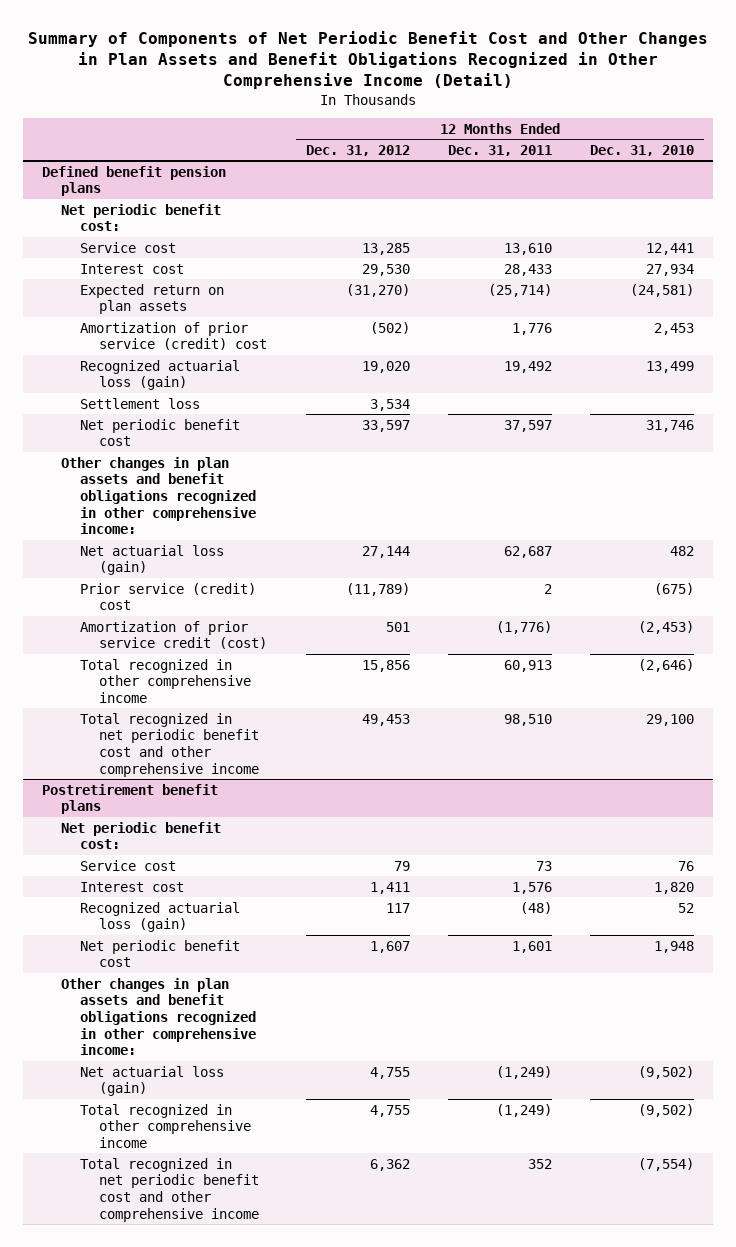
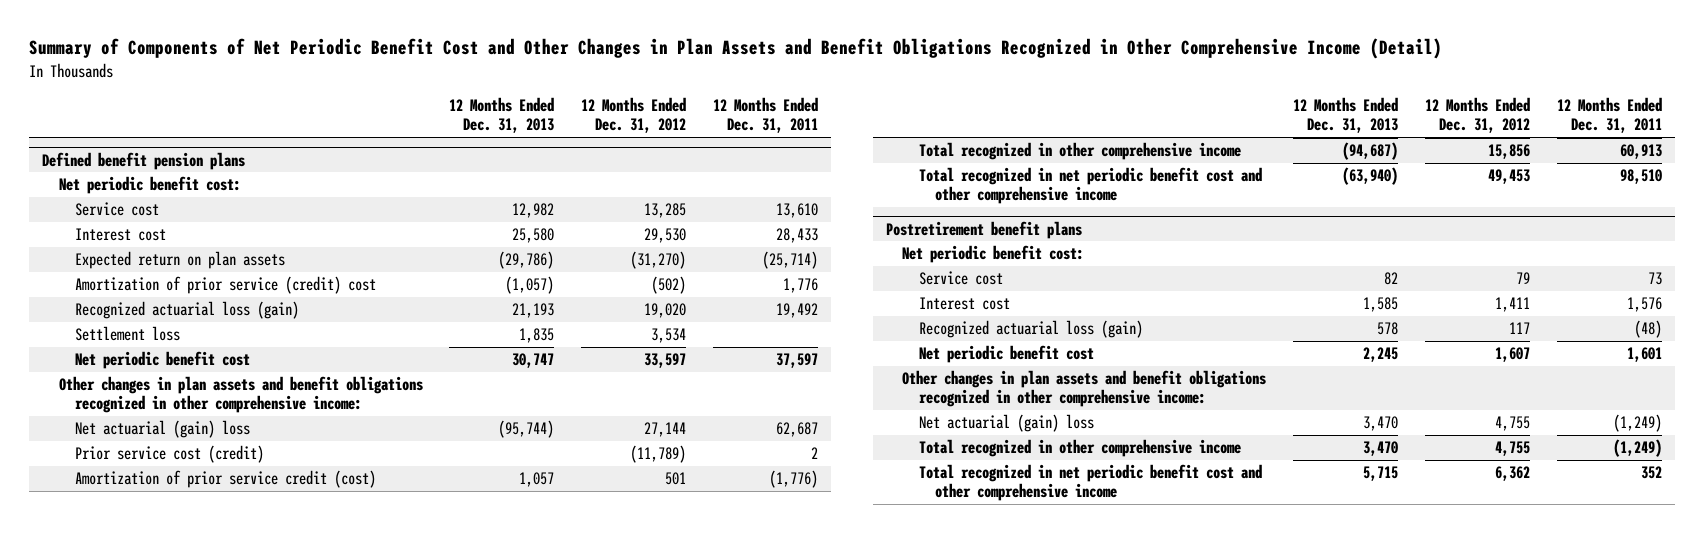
[590,144,695,156] Dec. 31, 2010 -> none
none -> [449,97,555,134] 12 Months Ended Dec. 31, 2013
[80,544,225,576] Net actuarial loss (gain) -> [74,420,250,439] Net actuarial (gain) loss
[80,582,257,611] Prior service (credit) cost -> [74,445,264,464] Prior service cost (credit)
[80,1065,225,1097] Net actuarial loss (gain) -> [918,414,1094,433] Net actuarial (gain) loss

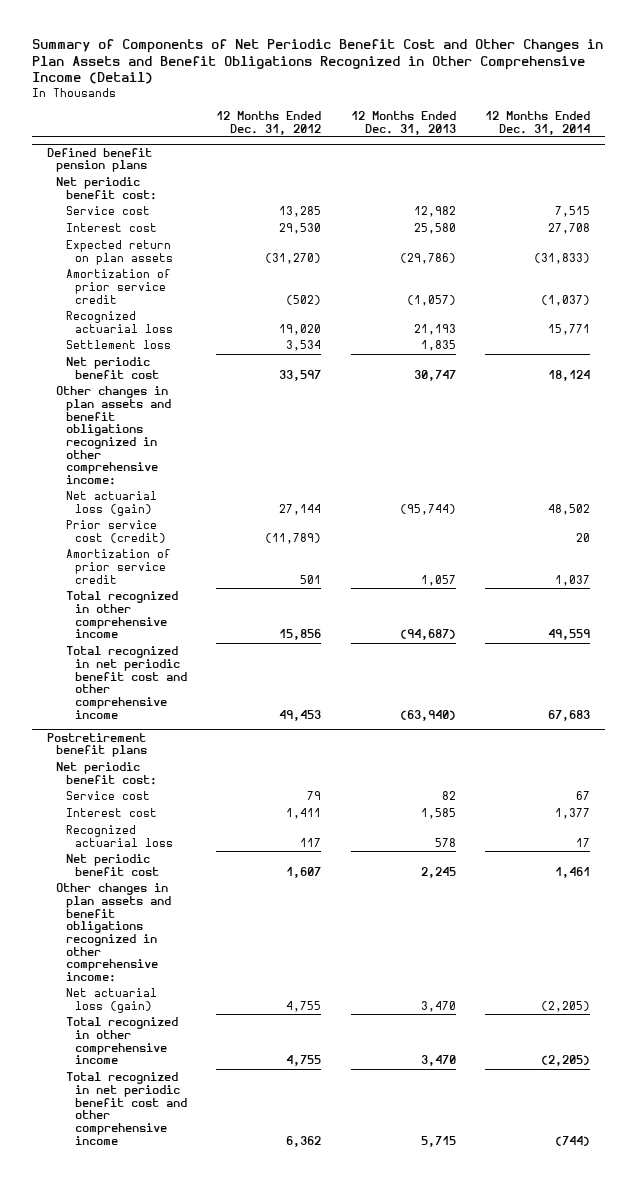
[712,97,818,134] 12 Months Ended Dec. 31, 2011 -> none
none -> [485,111,591,135] 12 Months Ended Dec. 31, 2014
[74,276,376,295] Amortization of prior service (credit) cost -> [65,269,171,304] Amortization of prior service credit
[74,301,299,320] Recognized actuarial loss (gain) -> [65,311,173,334] Recognized actuarial loss
[74,420,250,439] Net actuarial (gain) loss -> [65,491,157,517] Net actuarial loss (gain)
[74,470,376,489] Amortization of prior service credit (cost) -> [65,549,171,584] Amortization of prior service credit
[918,320,1143,339] Recognized actuarial loss (gain) -> [65,825,173,848] Recognized actuarial loss
[918,414,1094,433] Net actuarial (gain) loss -> [65,988,157,1014] Net actuarial loss (gain)

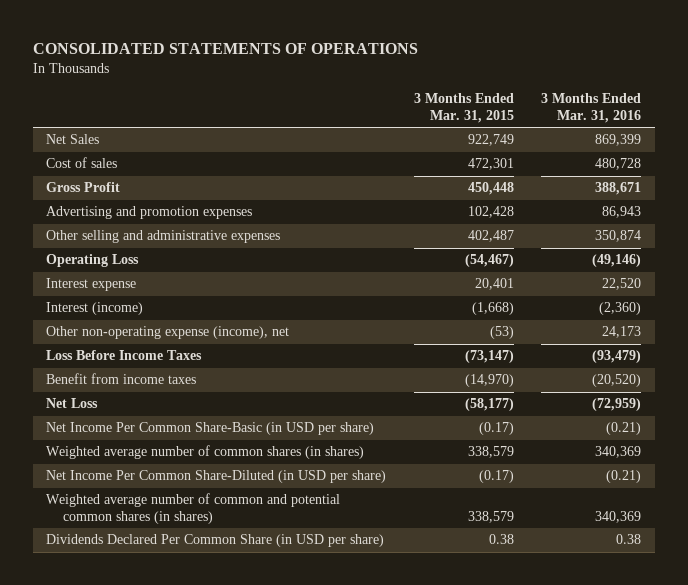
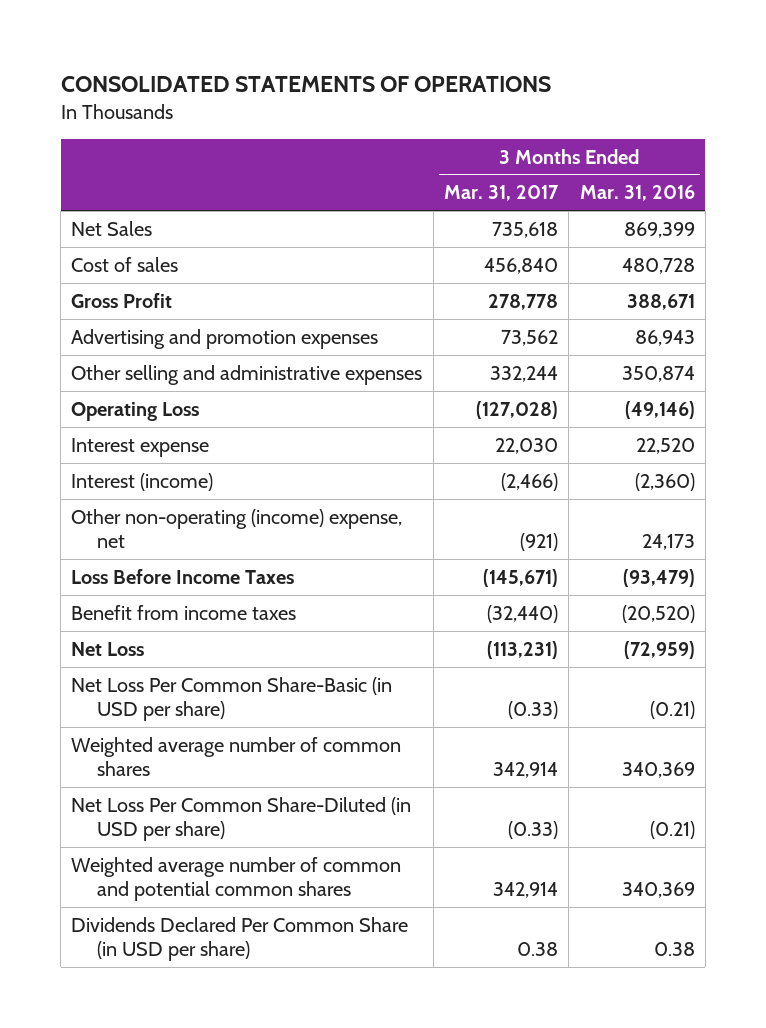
[413,93,514,123] 3 Months Ended Mar. 31, 2015 -> none
none -> [443,185,559,202] Mar. 31, 2017
[46,326,290,340] Other non-operating expense (income), net -> [71,508,403,549] Other non-operating (income) expense, net
[46,422,375,436] Net Income Per Common Share-Basic (in USD per share) -> [71,676,393,722] Net Loss Per Common Share-Basic (in USD per share)
[46,445,365,460] Weighted average number of common shares (in shares) -> [71,736,402,777] Weighted average number of common shares
[46,470,387,484] Net Income Per Common Share-Diluted (in USD per share) -> [71,796,412,842] Net Loss Per Common Share-Diluted (in USD per share)
[46,493,341,524] Weighted average number of common and potential common shares (in shares) -> [71,856,402,902] Weighted average number of common and potential common shares

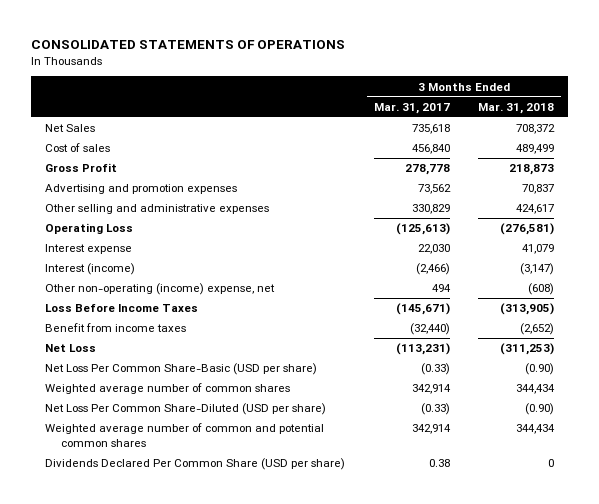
[579,185,695,202] Mar. 31, 2016 -> none
none -> [478,102,555,114] Mar. 31, 2018
[489,365,558,382] 332,244 -> [411,204,450,215] 330,829
[475,400,558,419] (127,028) -> [395,223,450,236] (125,613)
[519,533,558,552] (921) -> [431,284,451,293] 494
[71,676,393,722] Net Loss Per Common Share-Basic (in USD per share) -> [45,363,318,376] Net Loss Per Common Share-Basic (USD per share)
[71,796,412,842] Net Loss Per Common Share-Diluted (in USD per share) -> [45,403,327,416] Net Loss Per Common Share-Diluted (USD per share)
[71,916,409,962] Dividends Declared Per Common Share (in USD per share) -> [45,458,346,471] Dividends Declared Per Common Share (USD per share)

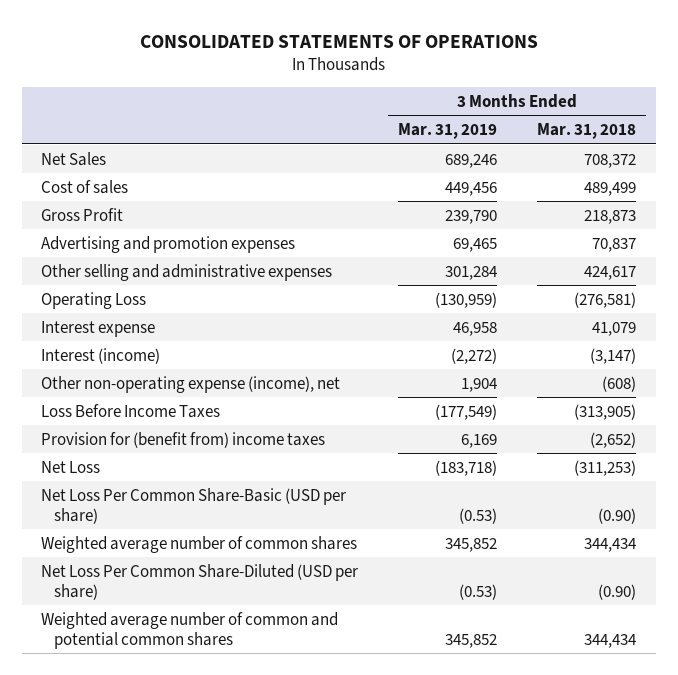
[373,102,450,114] Mar. 31, 2017 -> none
none -> [398,123,498,140] Mar. 31, 2019
[45,283,276,296] Other non-operating (income) expense, net -> [41,375,341,393] Other non-operating expense (income), net
[45,323,187,333] Benefit from income taxes -> [41,431,326,448] Provision for (benefit from) income taxes
[45,458,346,471] Dividends Declared Per Common Share (USD per share) -> none

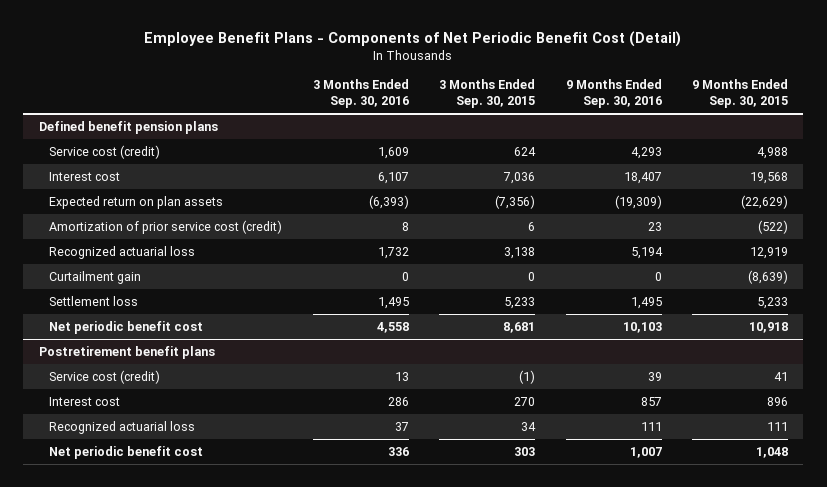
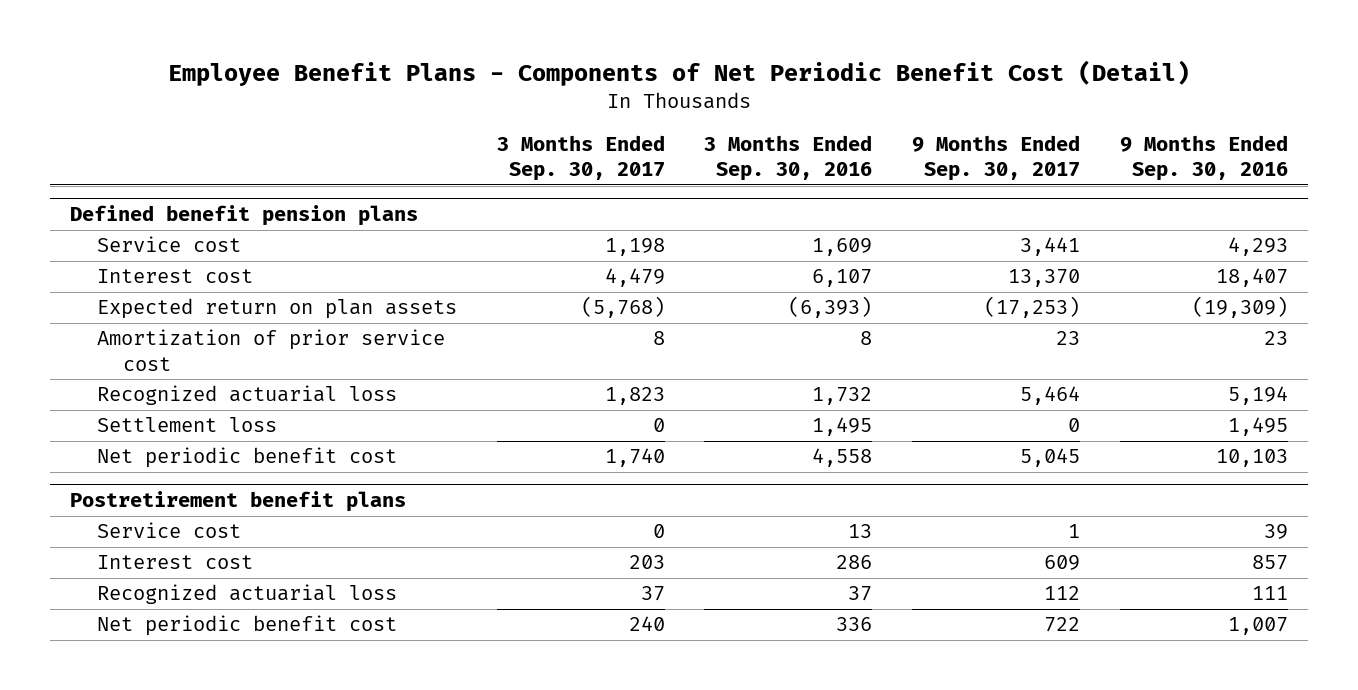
[439,79,536,109] 3 Months Ended Sep. 30, 2015 -> none
[692,79,789,109] 9 Months Ended Sep. 30, 2015 -> none
none -> [496,134,665,182] 3 Months Ended Sep. 30, 2017
none -> [912,134,1081,182] 9 Months Ended Sep. 30, 2017
[49,144,161,159] Service cost (credit) -> [96,236,241,253] Service cost
[49,219,283,234] Amortization of prior service cost (credit) -> [96,329,445,371] Amortization of prior service cost
[49,270,142,284] Curtailment gain -> none
[49,369,161,384] Service cost (credit) -> [96,522,241,539] Service cost

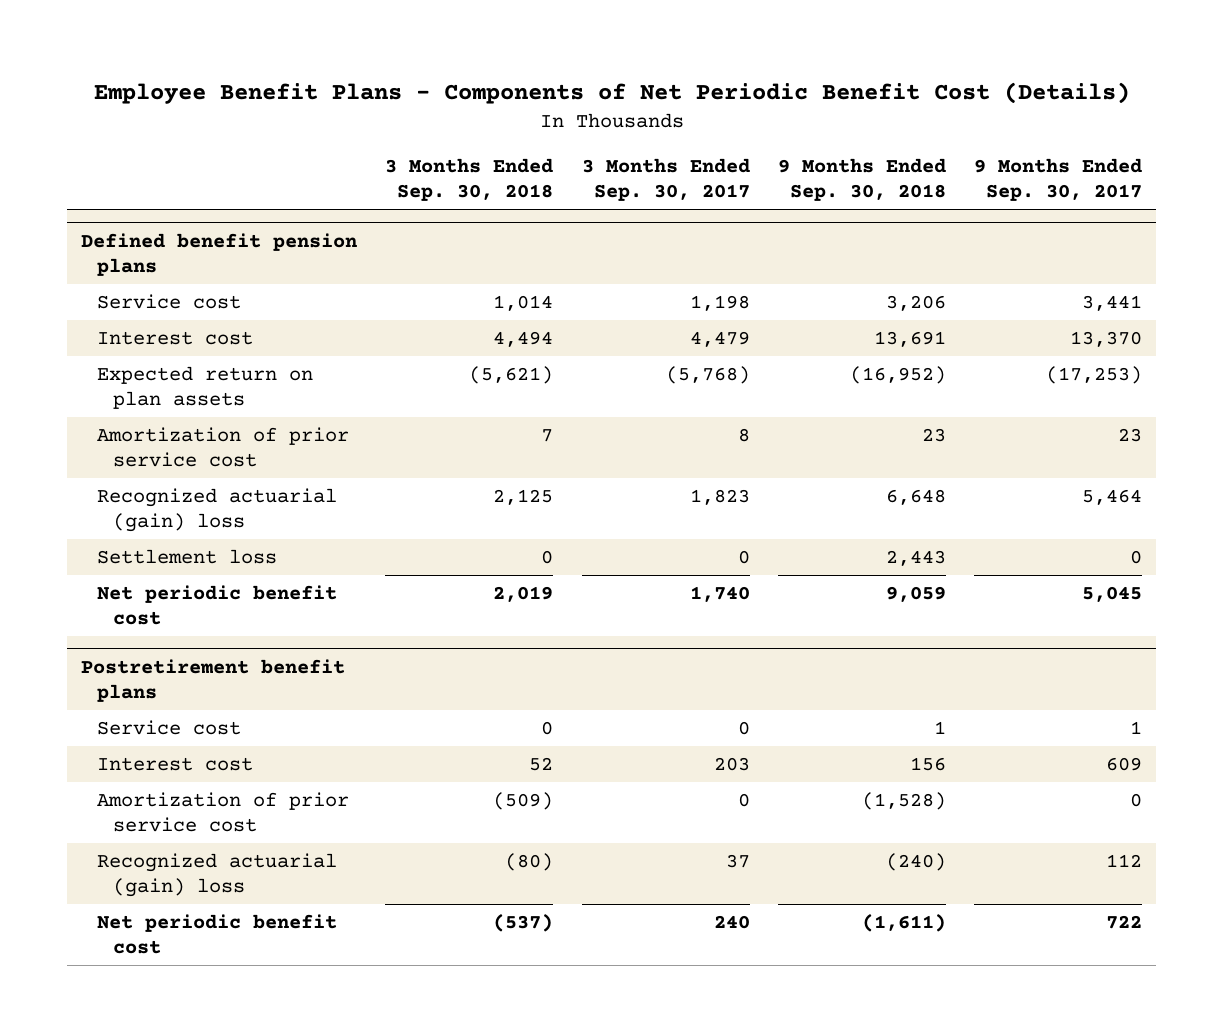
[168,60,1191,87] Employee Benefit Plans - Components of Net Periodic Benefit Cost (Detail) -> [93,82,1130,105] Employee Benefit Plans - Components of Net Periodic Benefit Cost (Details)
[704,134,873,182] 3 Months Ended Sep. 30, 2016 -> none
[1120,134,1289,182] 9 Months Ended Sep. 30, 2016 -> none
none -> [385,158,554,202] 3 Months Ended Sep. 30, 2018
none -> [777,158,946,202] 9 Months Ended Sep. 30, 2018
[96,385,397,406] Recognized actuarial loss -> [97,488,338,533] Recognized actuarial (gain) loss
none -> [97,792,350,833] Amortization of prior service cost
[96,584,397,605] Recognized actuarial loss -> [97,853,338,898] Recognized actuarial (gain) loss

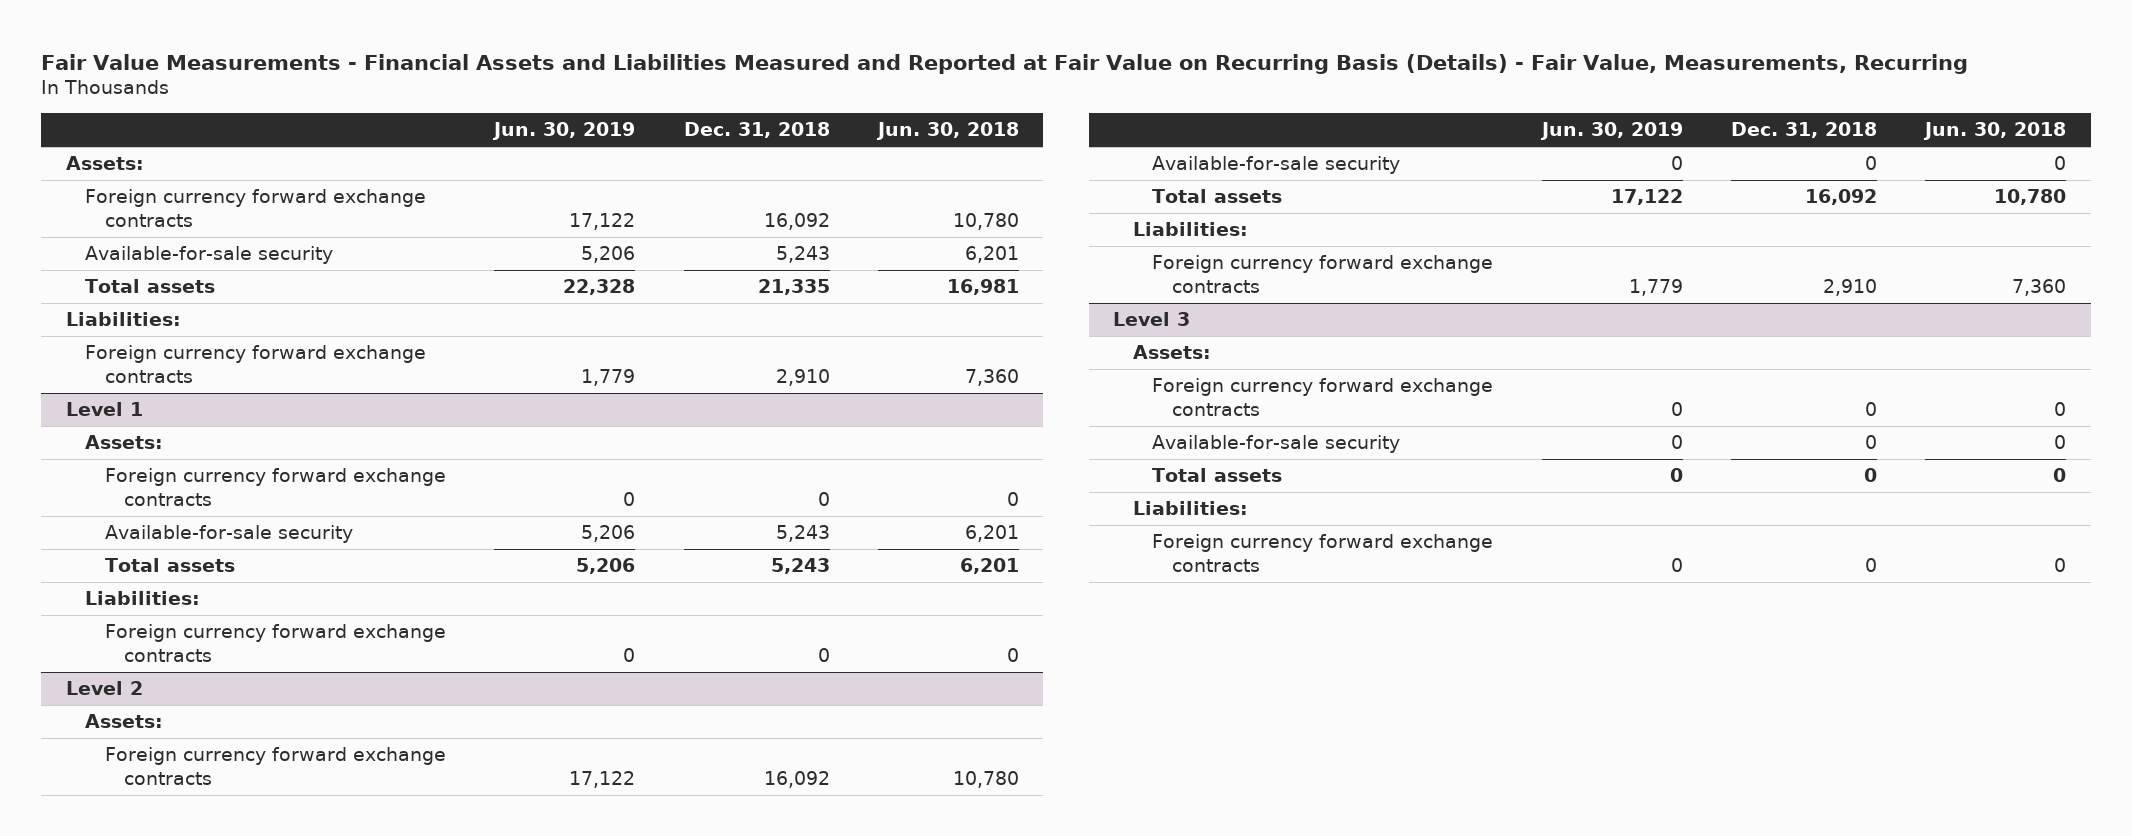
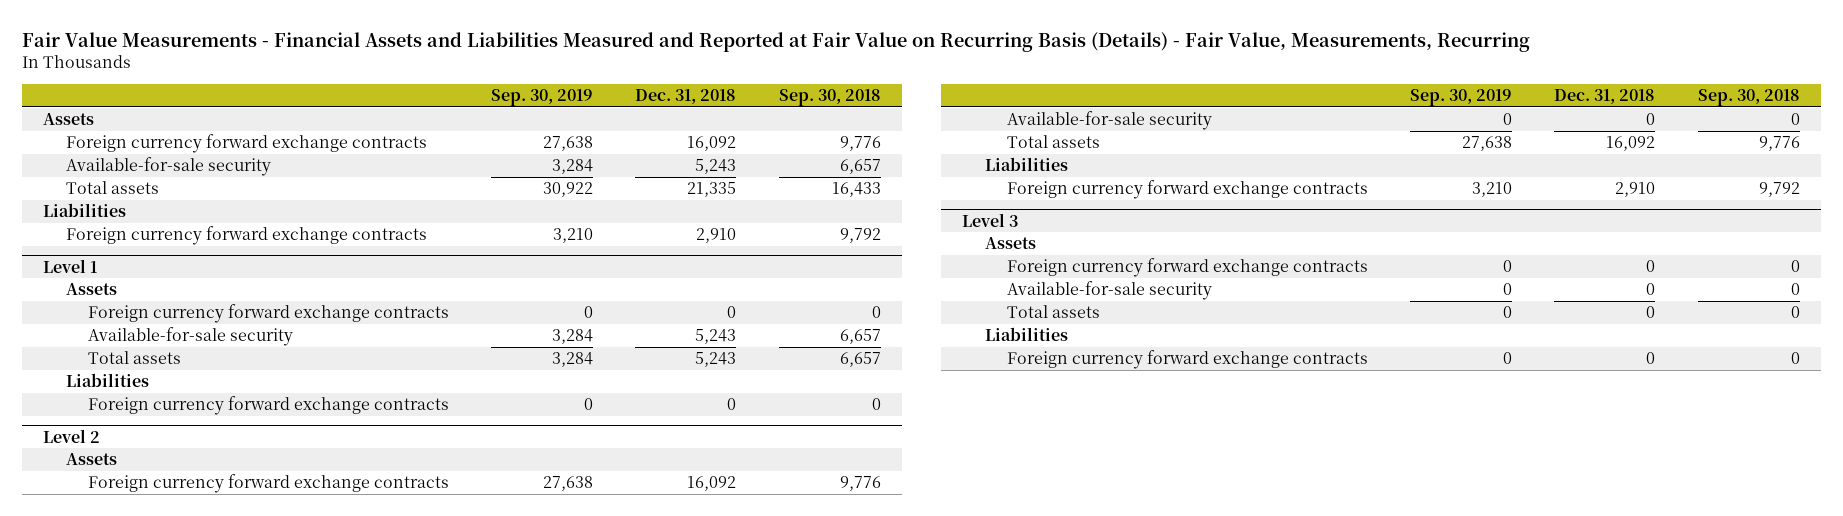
[492,121,636,140] Jun. 30, 2019 -> none
[875,121,1019,140] Jun. 30, 2018 -> none
none -> [491,89,594,107] Sep. 30, 2019
none -> [778,89,881,107] Sep. 30, 2018
[65,156,144,171] Assets: -> [43,113,95,126] Assets
[65,312,181,327] Liabilities: -> [43,203,127,218] Liabilities
[85,435,164,450] Assets: -> [65,283,117,296] Assets
[85,591,201,606] Liabilities: -> [65,373,149,388] Liabilities
[85,714,164,729] Assets: -> [65,453,117,466] Assets
[1132,222,1248,237] Liabilities: -> [984,157,1068,172] Liabilities
[1132,345,1211,360] Assets: -> [984,237,1036,250] Assets
[1132,501,1248,516] Liabilities: -> [984,327,1068,342] Liabilities

